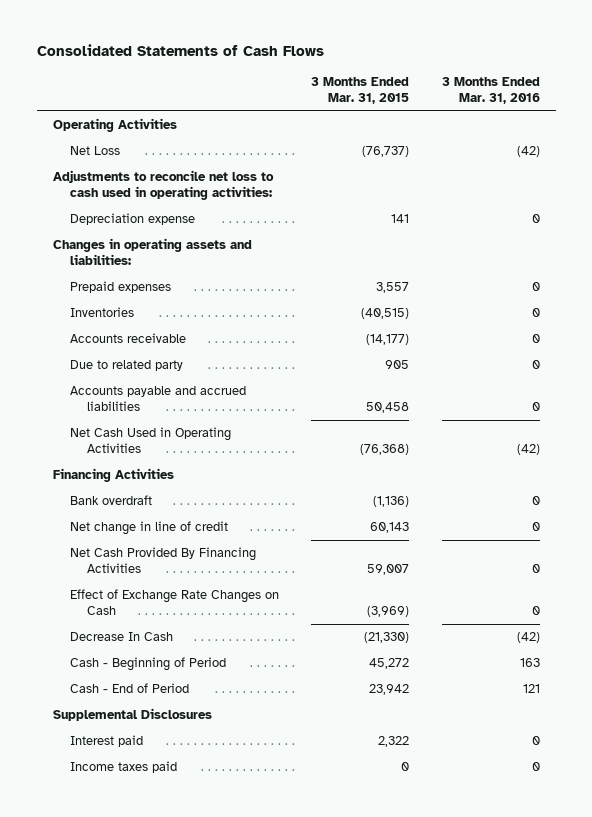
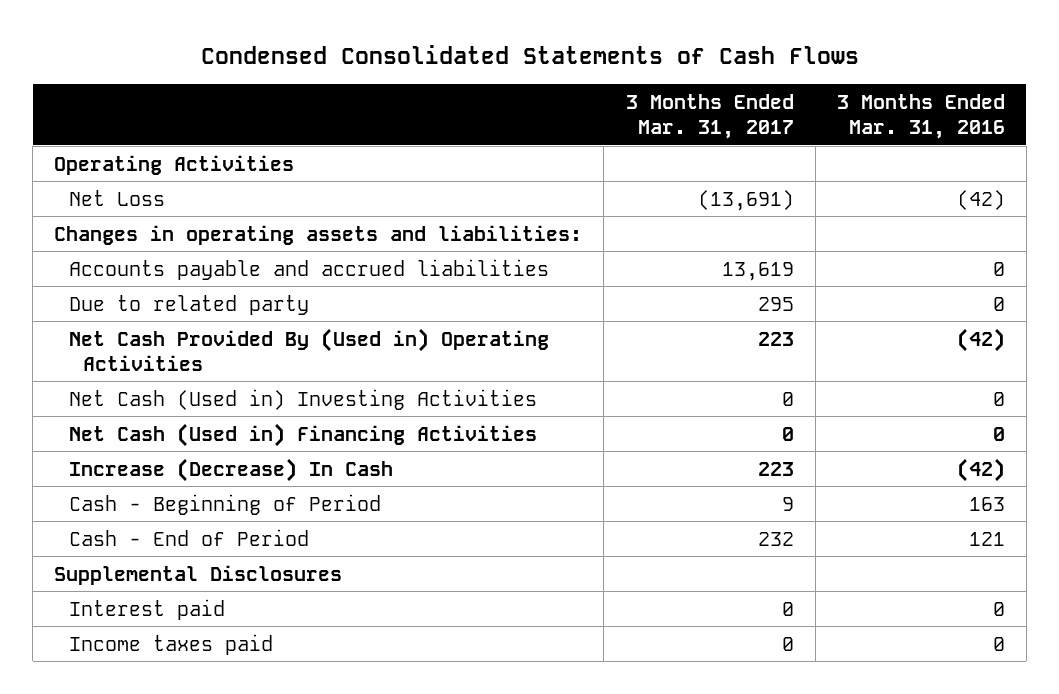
[36,44,324,57] Consolidated Statements of Cash Flows -> [200,45,859,65] Condensed Consolidated Statements of Cash Flows
[311,77,410,105] 3 Months Ended Mar. 31, 2015 -> none
none -> [625,93,794,140] 3 Months Ended Mar. 31, 2017
[52,170,274,201] Adjustments to reconcile net loss to cash used in operating activities: -> none
[70,213,196,226] Depreciation expense -> none
[70,281,172,294] Prepaid expenses -> none
[70,307,135,318] Inventories -> none
[70,333,187,344] Accounts receivable -> none
[52,468,174,483] Financing Activities -> none
[70,495,153,506] Bank overdraft -> none
[70,521,229,536] Net change in line of credit -> none
[70,589,280,616] Effect of Exchange Rate Changes on Cash -> none
[70,360,184,372] Due to related party -> [68,294,309,315] Due to related party
[70,427,232,454] Net Cash Used in Operating Activities -> [68,327,549,371] Net Cash Provided By (Used in) Operating Activities
none -> [68,388,537,410] Net Cash (Used in) Investing Activities
[70,547,257,574] Net Cash Provided By Financing Activities -> [68,422,537,447] Net Cash (Used in) Financing Activities
[70,632,174,642] Decrease In Cash -> [68,457,393,482] Increase (Decrease) In Cash

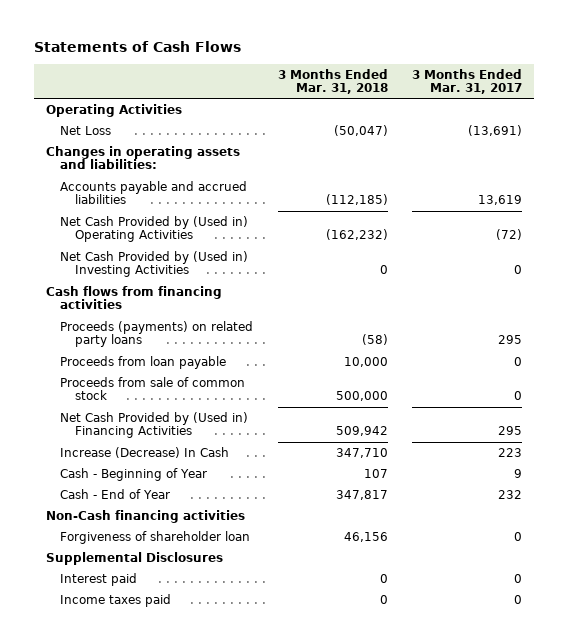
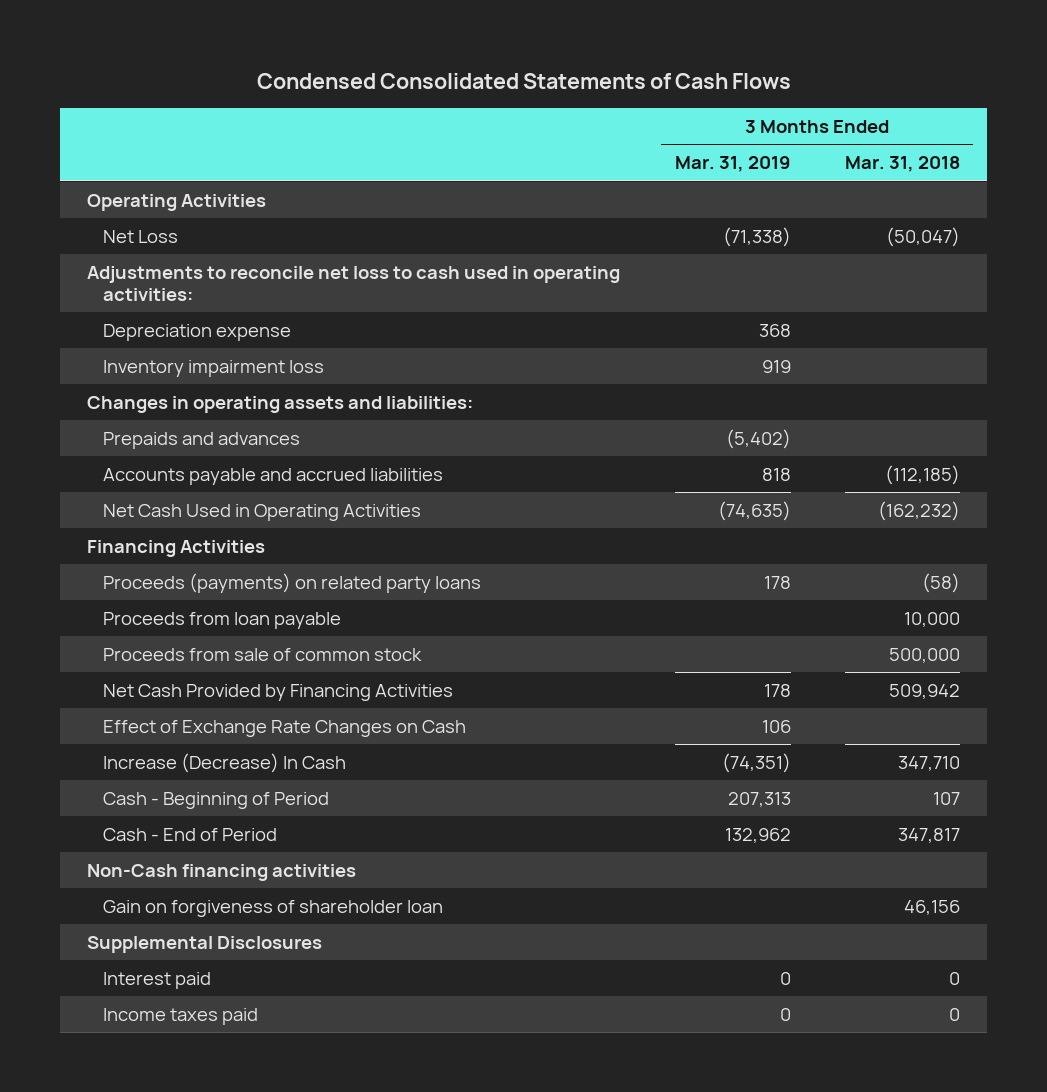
[33,40,241,52] Statements of Cash Flows -> [256,73,791,90] Condensed Consolidated Statements of Cash Flows
[412,68,523,94] 3 Months Ended Mar. 31, 2017 -> none
none -> [674,156,791,173] Mar. 31, 2019
none -> [87,266,621,302] Adjustments to reconcile net loss to cash used in operating activities:
none -> [103,324,292,342] Depreciation expense
none -> [103,360,325,378] Inventory impairment loss
none -> [103,432,301,450] Prepaids and advances
[60,250,249,278] Net Cash Provided by (Used in) Investing Activities -> none
[60,215,249,243] Net Cash Provided by (Used in) Operating Activities -> [103,504,422,522] Net Cash Used in Operating Activities
[46,285,223,310] Cash flows from financing activities -> [87,540,266,558] Financing Activities
[60,411,249,439] Net Cash Provided by (Used in) Financing Activities -> [103,684,454,702] Net Cash Provided by Financing Activities
none -> [103,720,467,738] Effect of Exchange Rate Changes on Cash
[60,467,208,481] Cash - Beginning of Year -> [103,792,330,810] Cash - Beginning of Period
[60,488,171,499] Cash - End of Year -> [103,828,278,842] Cash - End of Period
[60,530,251,544] Forgiveness of shareholder loan -> [103,900,444,918] Gain on forgiveness of shareholder loan

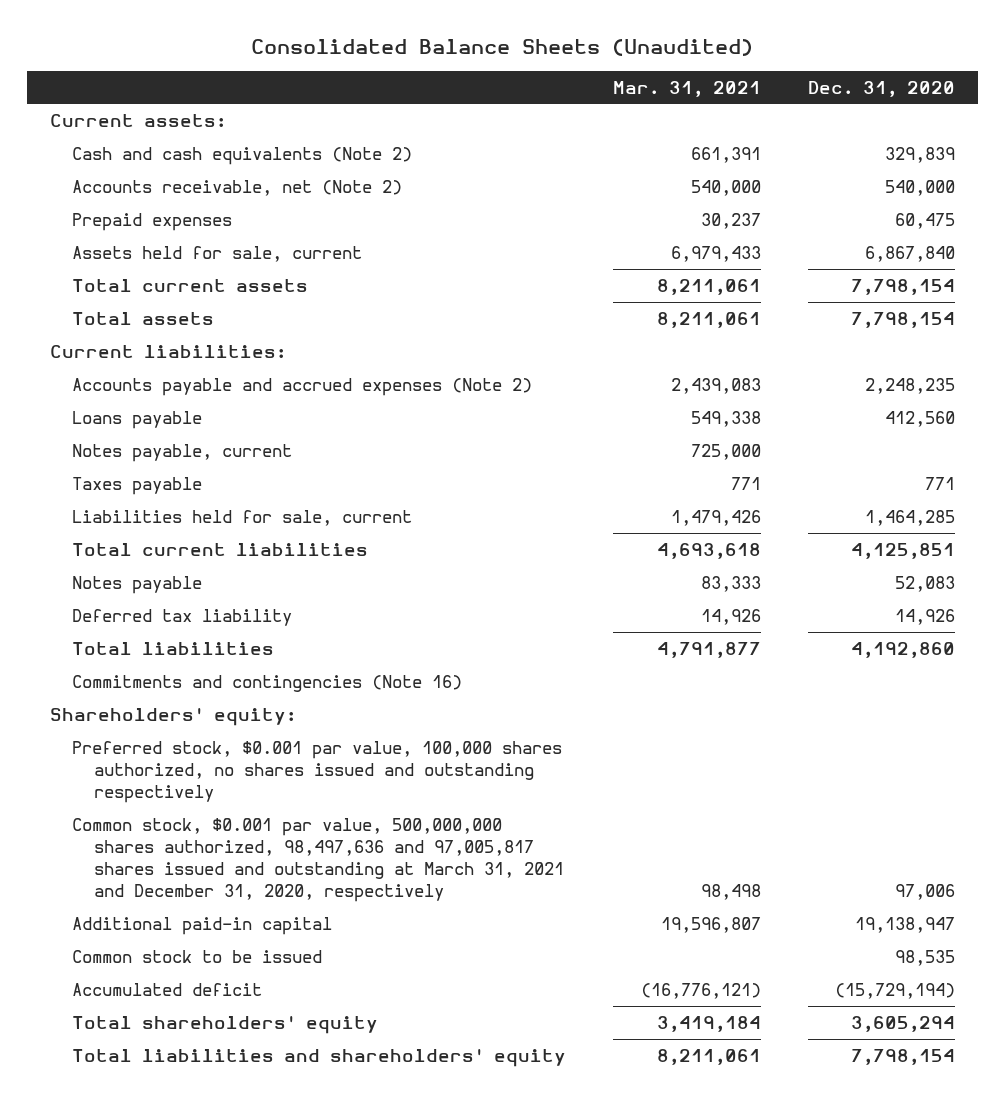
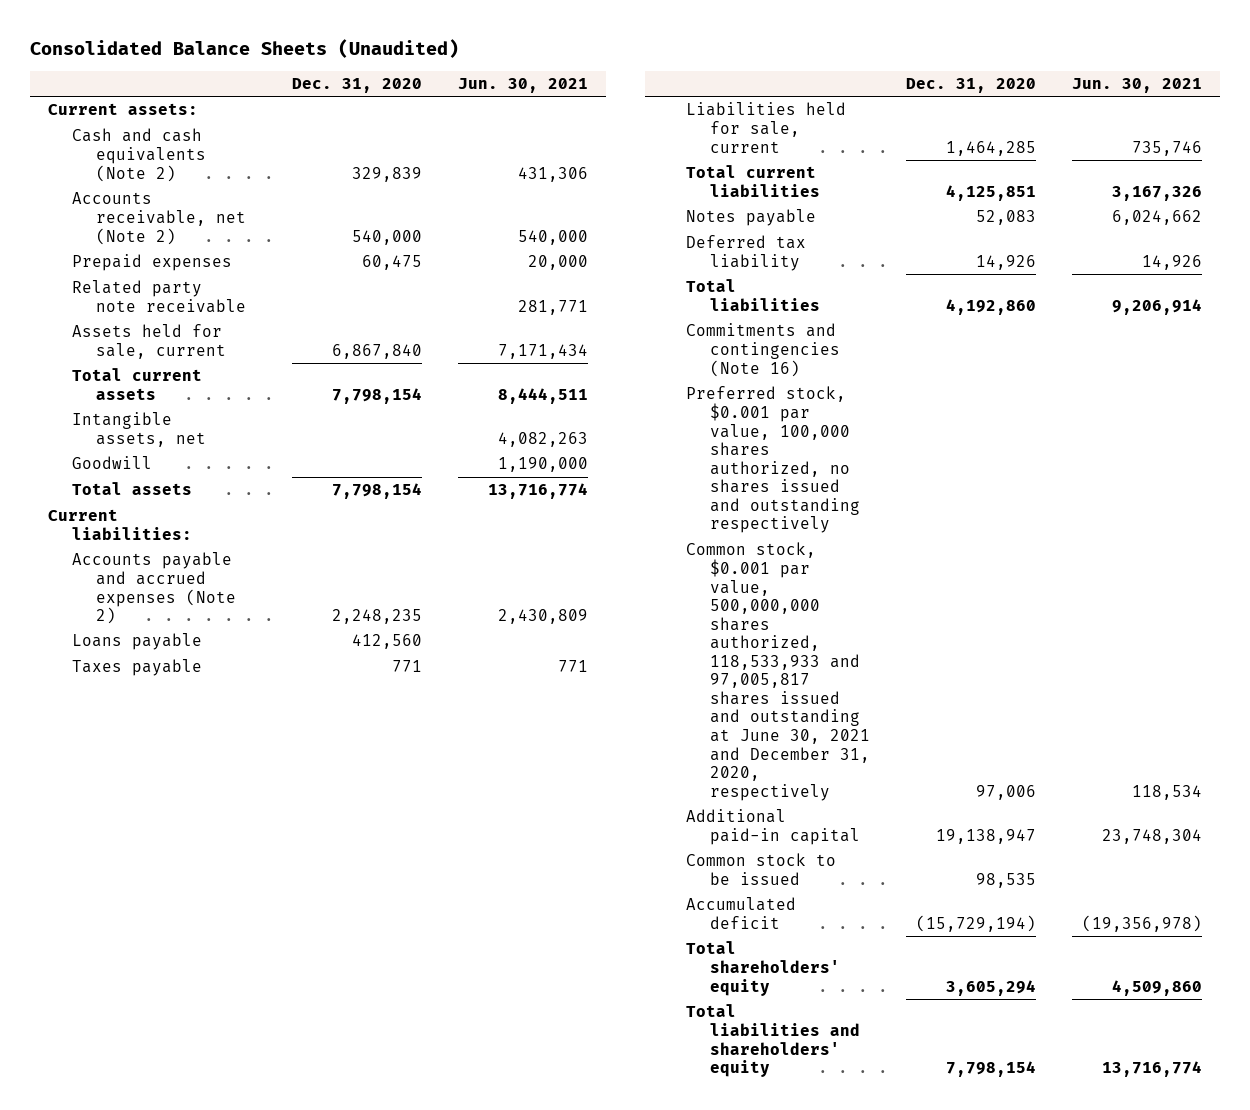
[612,80,761,97] Mar. 31, 2021 -> none
none -> [457,77,588,93] Jun. 30, 2021
none -> [72,280,246,313] Related party note receivable
none -> [72,412,206,447] Intangible assets, net
none -> [72,456,153,470] Goodwill
[72,443,293,462] Notes payable, current -> none
[50,707,297,726] Shareholders' equity: -> none
[72,817,565,903] Common stock, $0.001 par value, 500,000,000 shares authorized, 98,497,636 and 97,005,817 shares issued and outstanding at March 31, 2021 and December 31, 2020, respectively -> [686,542,871,801] Common stock, $0.001 par value, 500,000,000 shares authorized, 118,533,933 and 97,005,817 shares issued and outstanding at June 30, 2021 and December 31, 2020, respectively

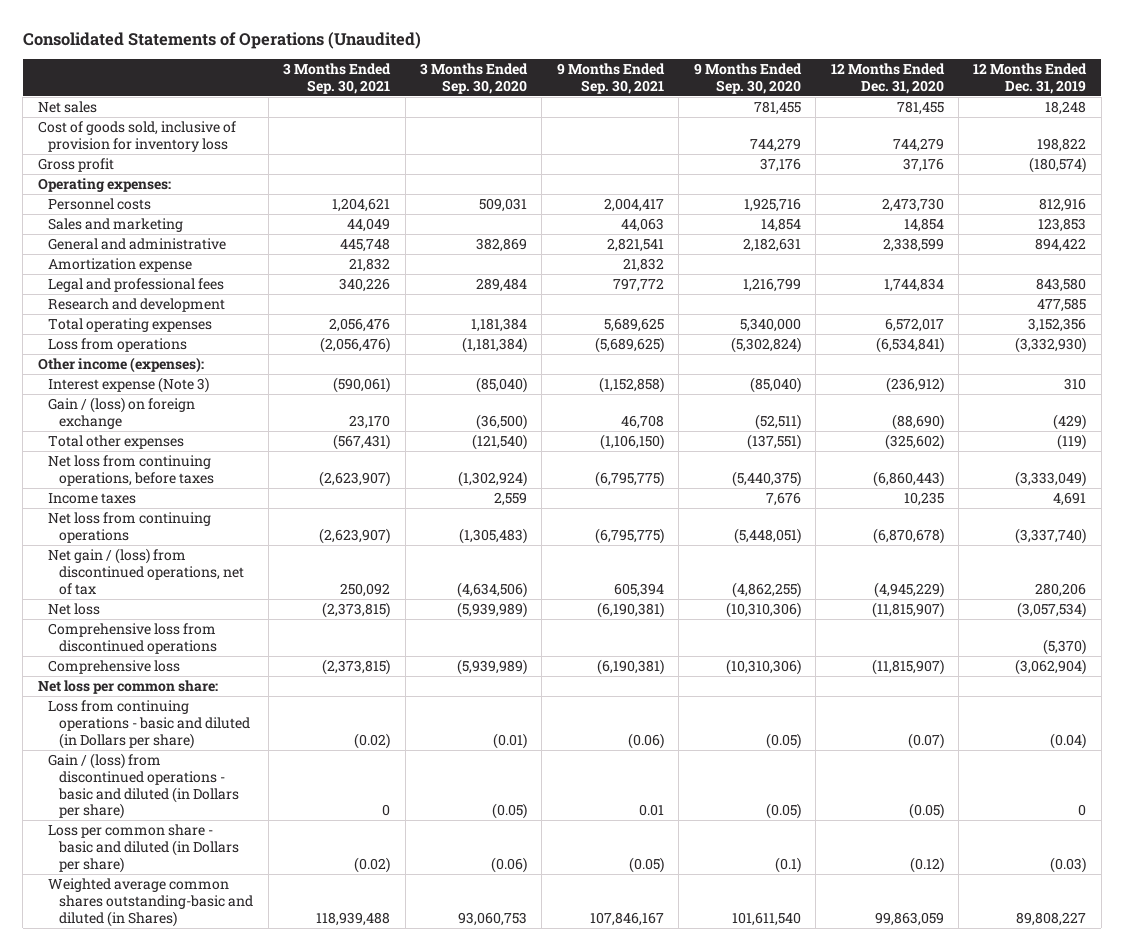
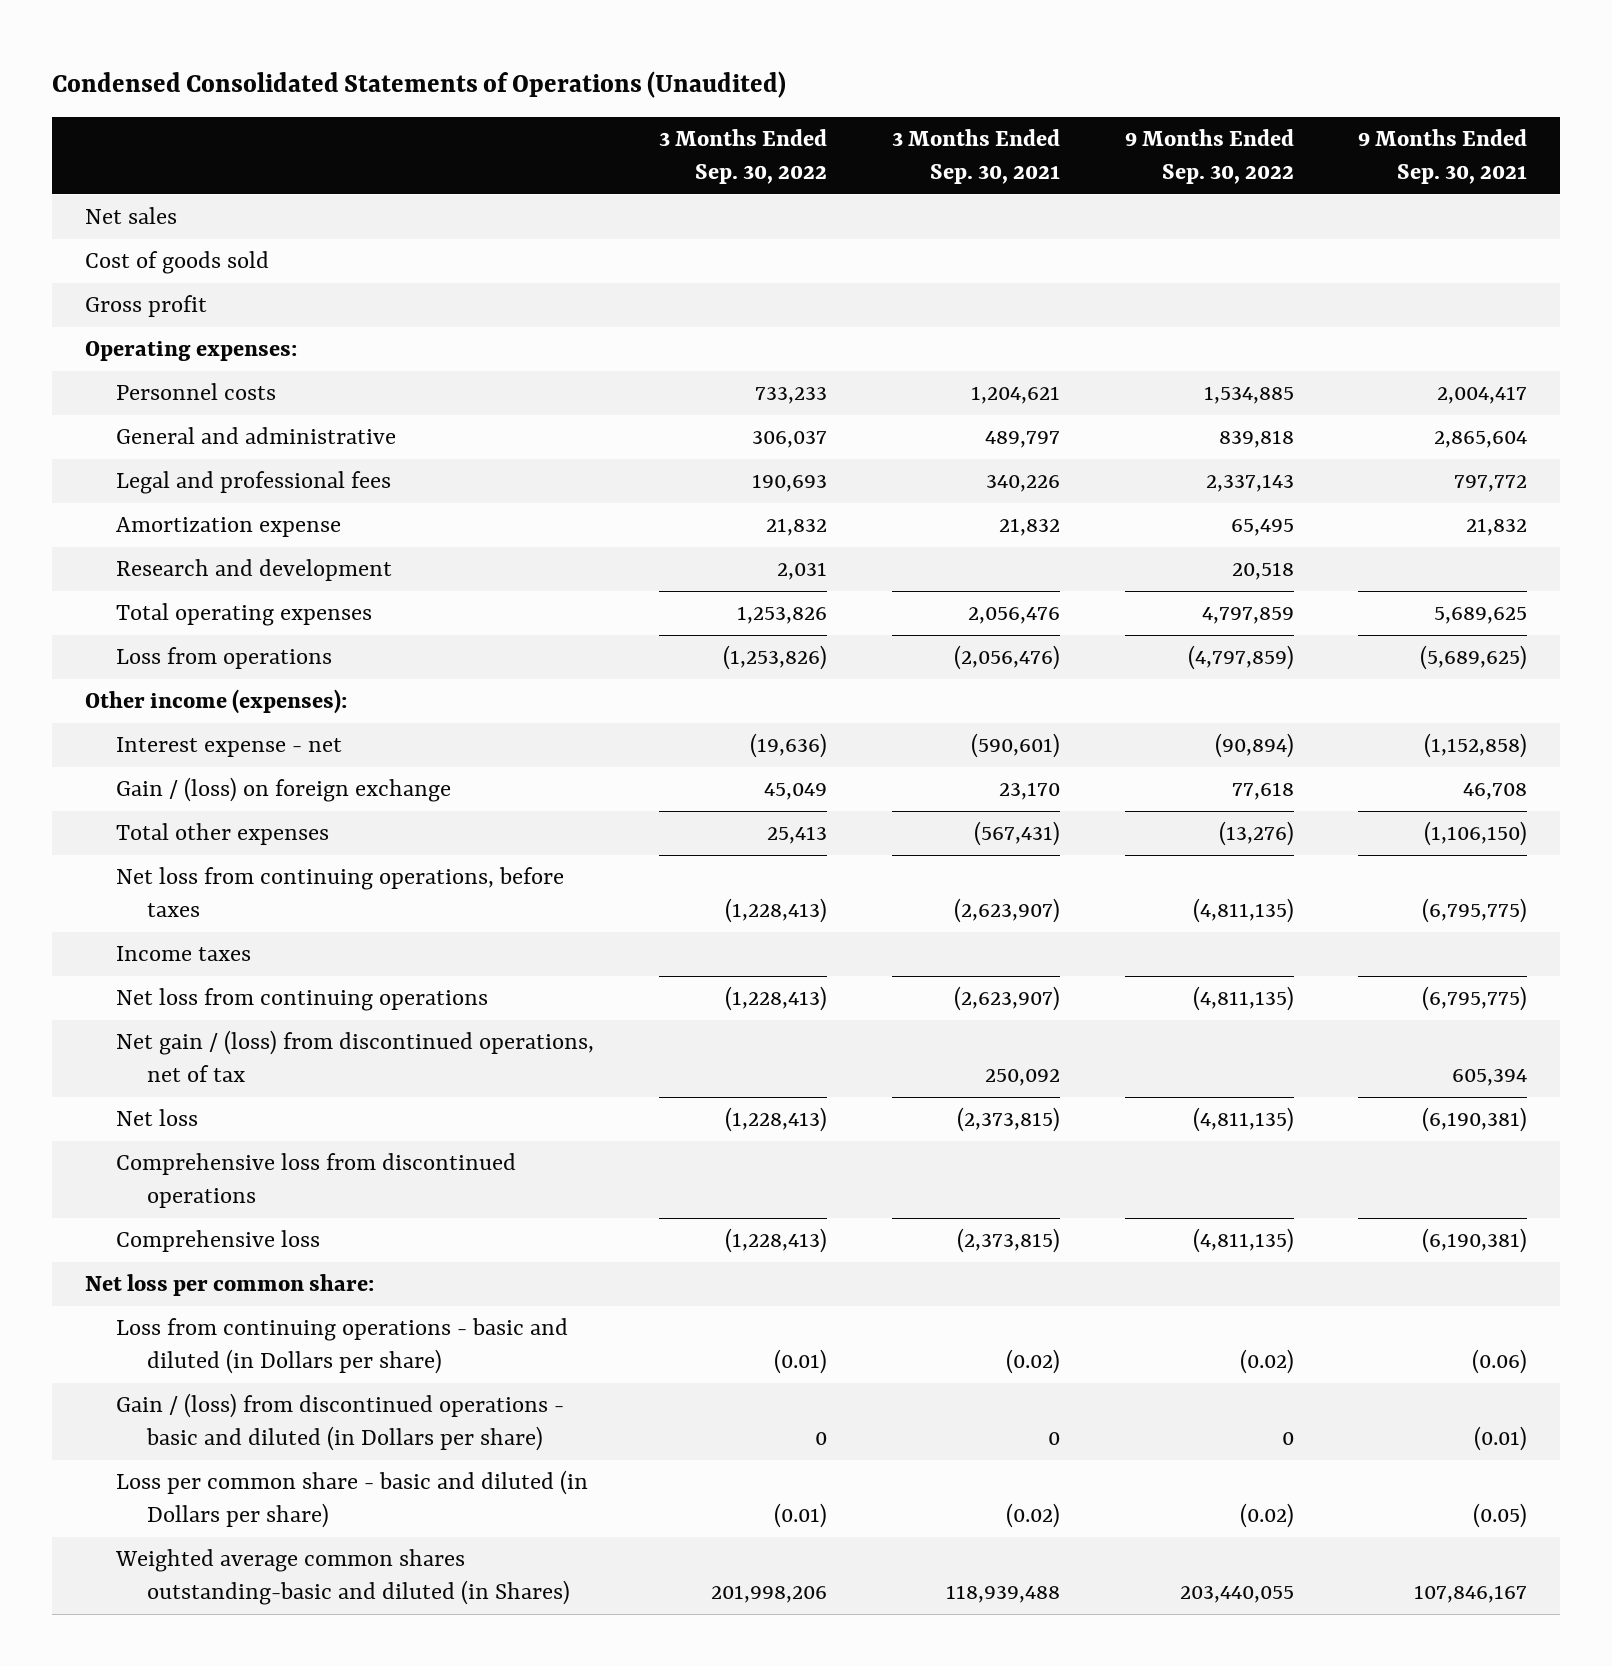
[22,31,421,49] Consolidated Statements of Operations (Unaudited) -> [52,70,787,98] Condensed Consolidated Statements of Operations (Unaudited)
[420,63,529,94] 3 Months Ended Sep. 30, 2020 -> none
[693,63,802,94] 9 Months Ended Sep. 30, 2020 -> none
[830,63,945,94] 12 Months Ended Dec. 31, 2020 -> none
[973,63,1088,94] 12 Months Ended Dec. 31, 2019 -> none
none -> [658,129,827,184] 3 Months Ended Sep. 30, 2022
none -> [1124,129,1294,184] 9 Months Ended Sep. 30, 2022
[37,121,236,152] Cost of goods sold, inclusive of provision for inventory loss -> [84,251,269,275] Cost of goods sold
[48,218,184,233] Sales and marketing -> none
[340,238,391,253] 445,748 -> [984,431,1060,449] 489,797
[606,238,664,253] 2,821,541 -> [1434,431,1528,449] 2,865,604
[48,258,193,273] Amortization expense -> [116,517,342,538] Amortization expense
[48,377,210,394] Interest expense (Note 3) -> [116,737,343,758] Interest expense - net
[333,377,391,394] (590,061) -> [970,733,1060,759] (590,601)
[638,804,664,817] 0.01 -> [1474,1425,1528,1451] (0.01)

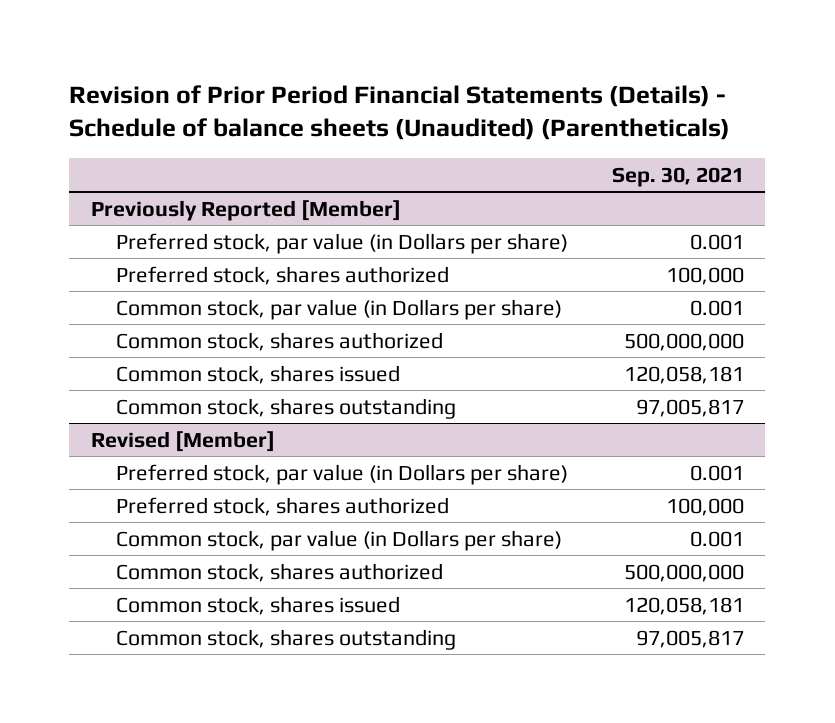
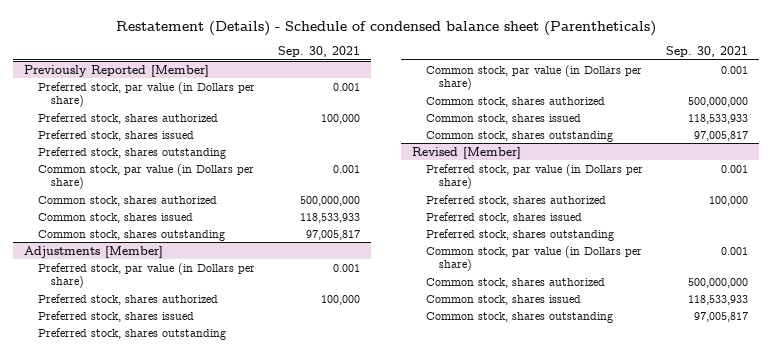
[69,84,731,141] Revision of Prior Period Financial Statements (Details) - Schedule of balance sheets (Unaudited) (Parentheticals) -> [115,20,656,36] Restatement (Details) - Schedule of condensed balance sheet (Parentheticals)
none -> [37,129,194,141] Preferred stock, shares issued
none -> [37,146,226,159] Preferred stock, shares outstanding
[623,365,744,384] 120,058,181 -> [299,212,360,223] 118,533,933
none -> [24,245,164,258] Adjustments [Member]
none -> [37,262,255,289] Preferred stock, par value (in Dollars per share)
none -> [37,293,218,305] Preferred stock, shares authorized
none -> [37,310,194,322] Preferred stock, shares issued
none -> [37,327,226,340] Preferred stock, shares outstanding
none -> [425,64,642,91] Common stock, par value (in Dollars per share)
none -> [425,96,605,107] Common stock, shares authorized
none -> [425,113,581,124] Common stock, shares issued
none -> [425,130,613,142] Common stock, shares outstanding
none -> [425,211,582,223] Preferred stock, shares issued
none -> [425,228,614,241] Preferred stock, shares outstanding
[623,596,744,615] 120,058,181 -> [687,294,748,305] 118,533,933

